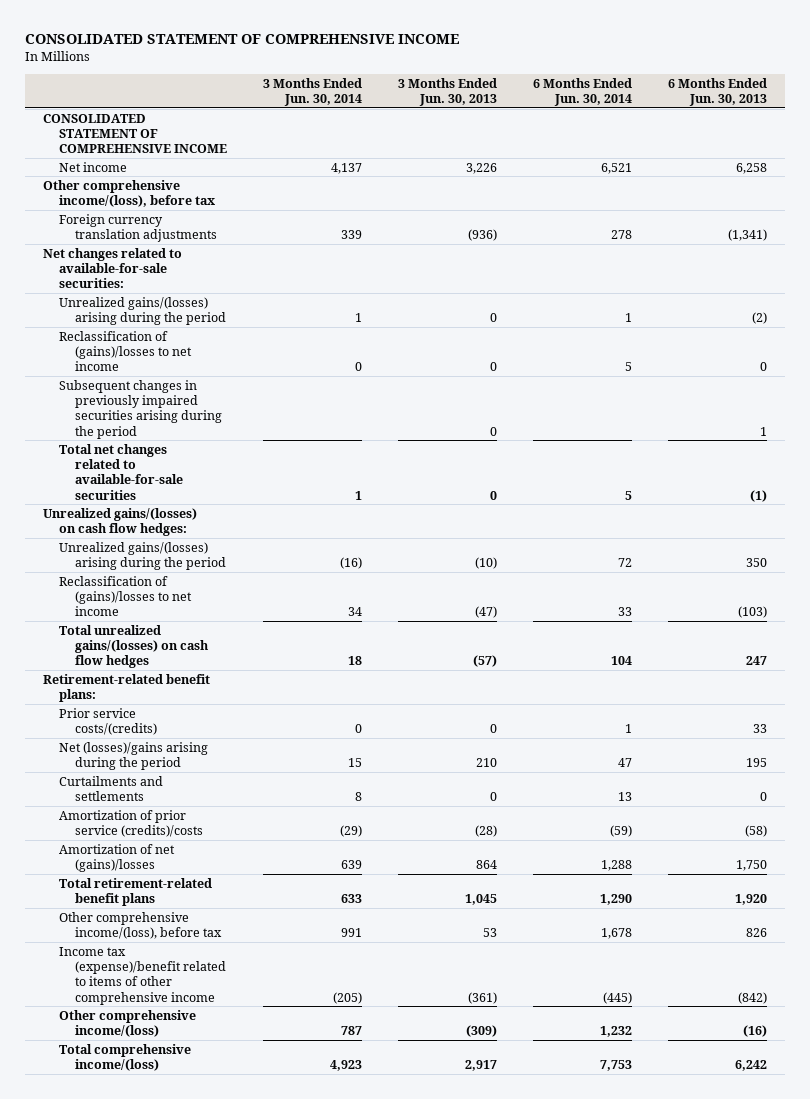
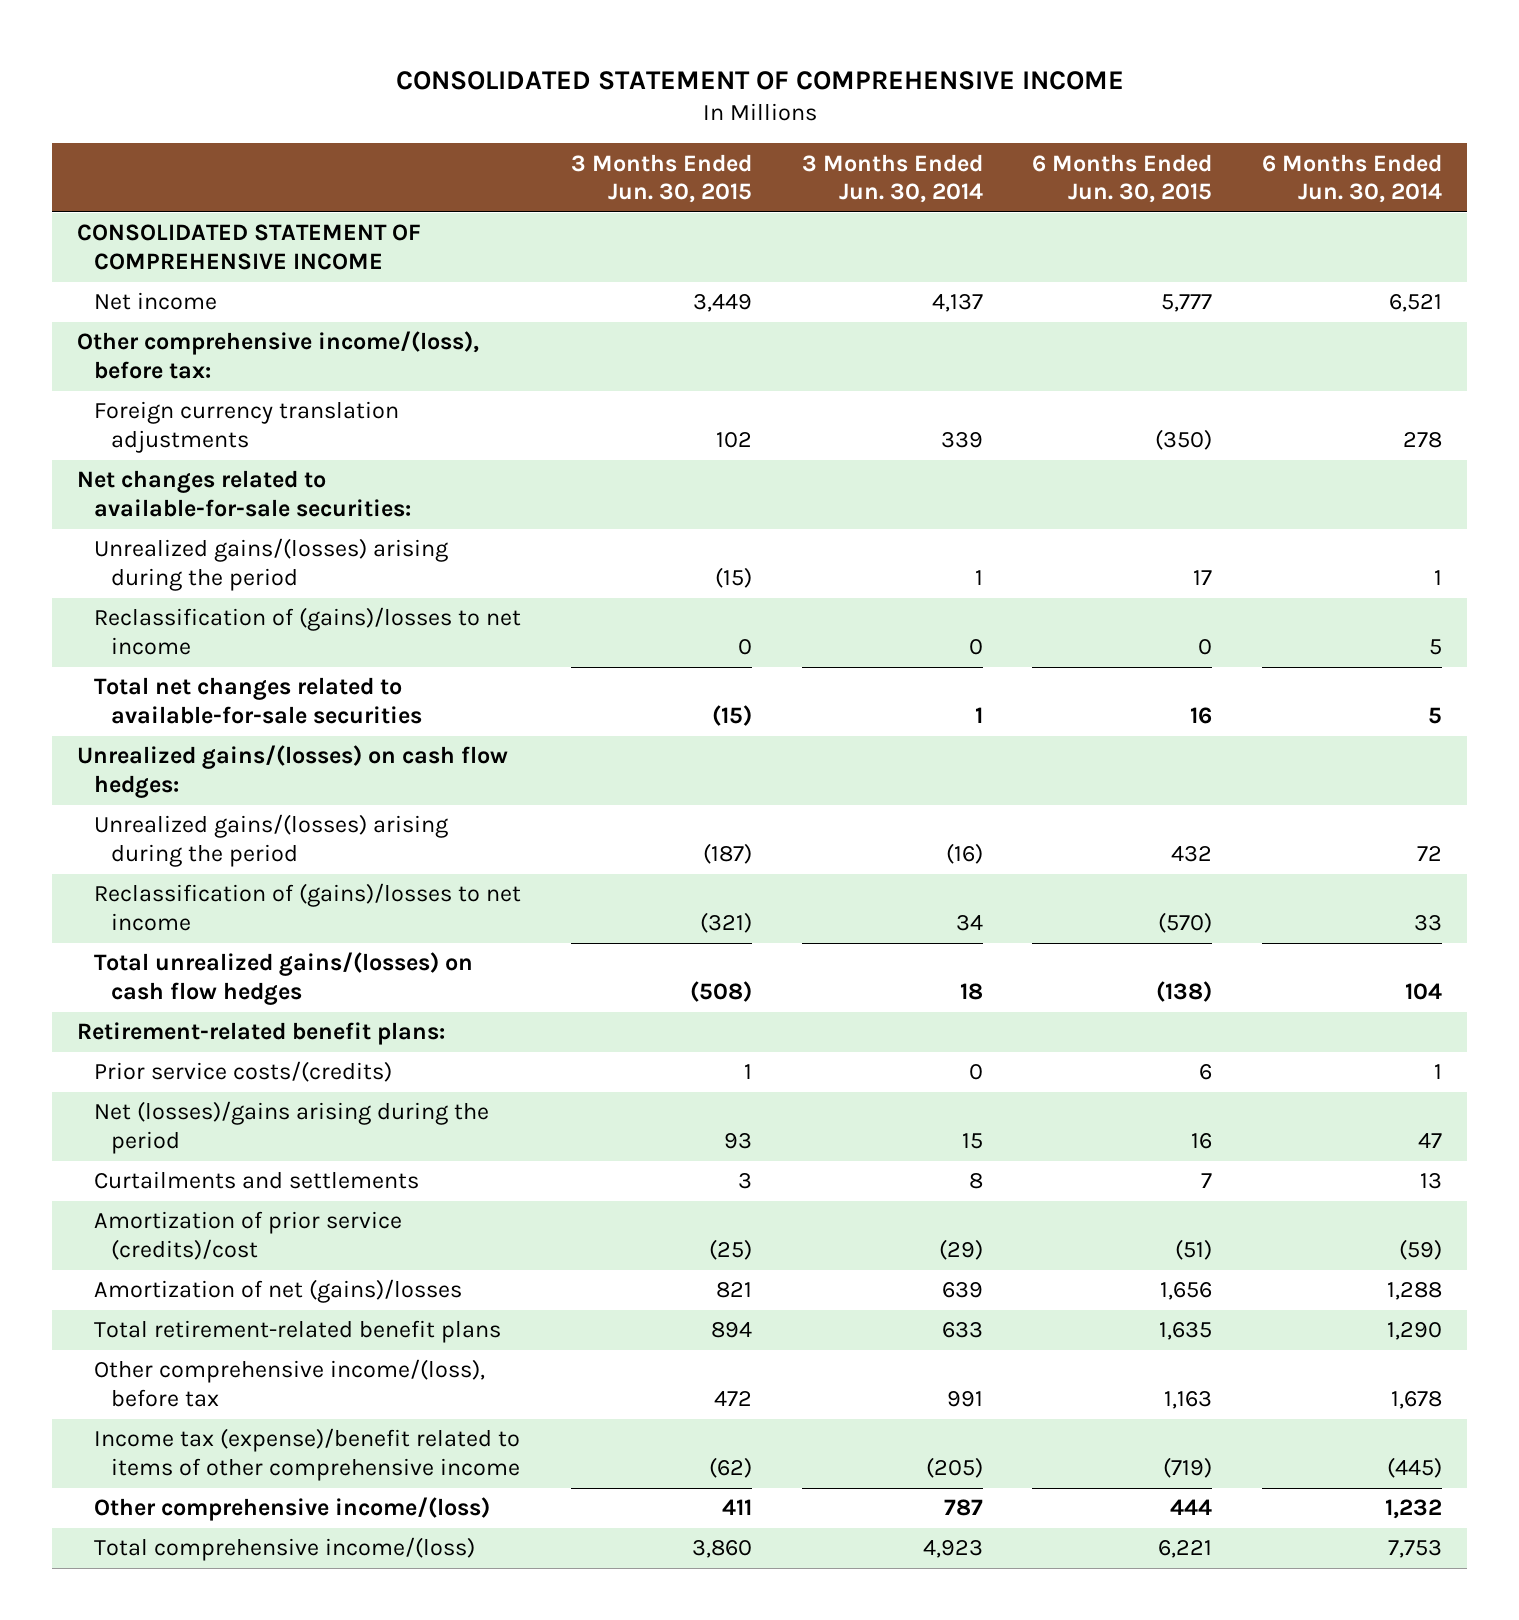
[397,77,497,107] 3 Months Ended Jun. 30, 2013 -> none
[667,77,767,107] 6 Months Ended Jun. 30, 2013 -> none
none -> [570,153,752,204] 3 Months Ended Jun. 30, 2015
none -> [1032,153,1213,204] 6 Months Ended Jun. 30, 2015
[42,179,215,208] Other comprehensive income/(loss), before tax -> [77,331,480,379] Other comprehensive income/(loss), before tax:
[58,379,222,439] Subsequent changes in previously impaired securities arising during the period -> none
[58,809,203,838] Amortization of prior service (credits)/costs -> [94,1211,403,1260] Amortization of prior service (credits)/cost

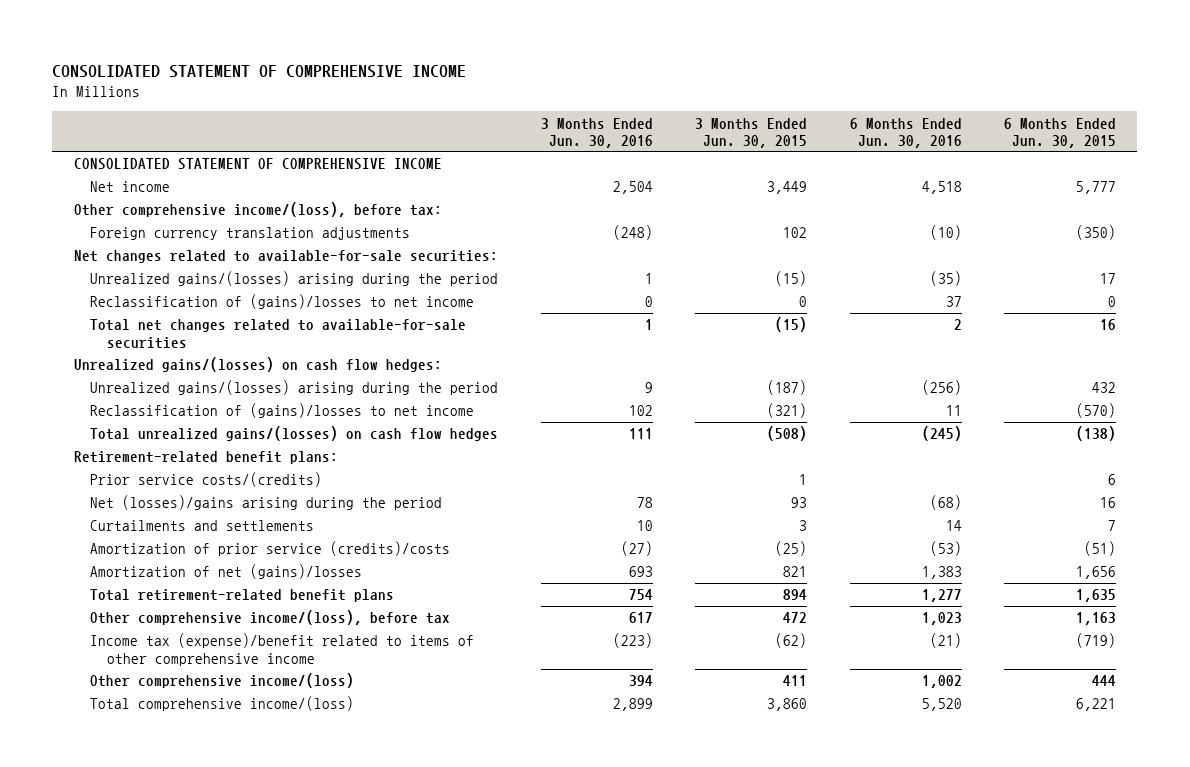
[801,153,983,204] 3 Months Ended Jun. 30, 2014 -> none
[1261,153,1442,204] 6 Months Ended Jun. 30, 2014 -> none
none -> [540,117,653,148] 3 Months Ended Jun. 30, 2016
none -> [849,117,962,148] 6 Months Ended Jun. 30, 2016
[94,1211,403,1260] Amortization of prior service (credits)/cost -> [90,541,451,557] Amortization of prior service (credits)/costs

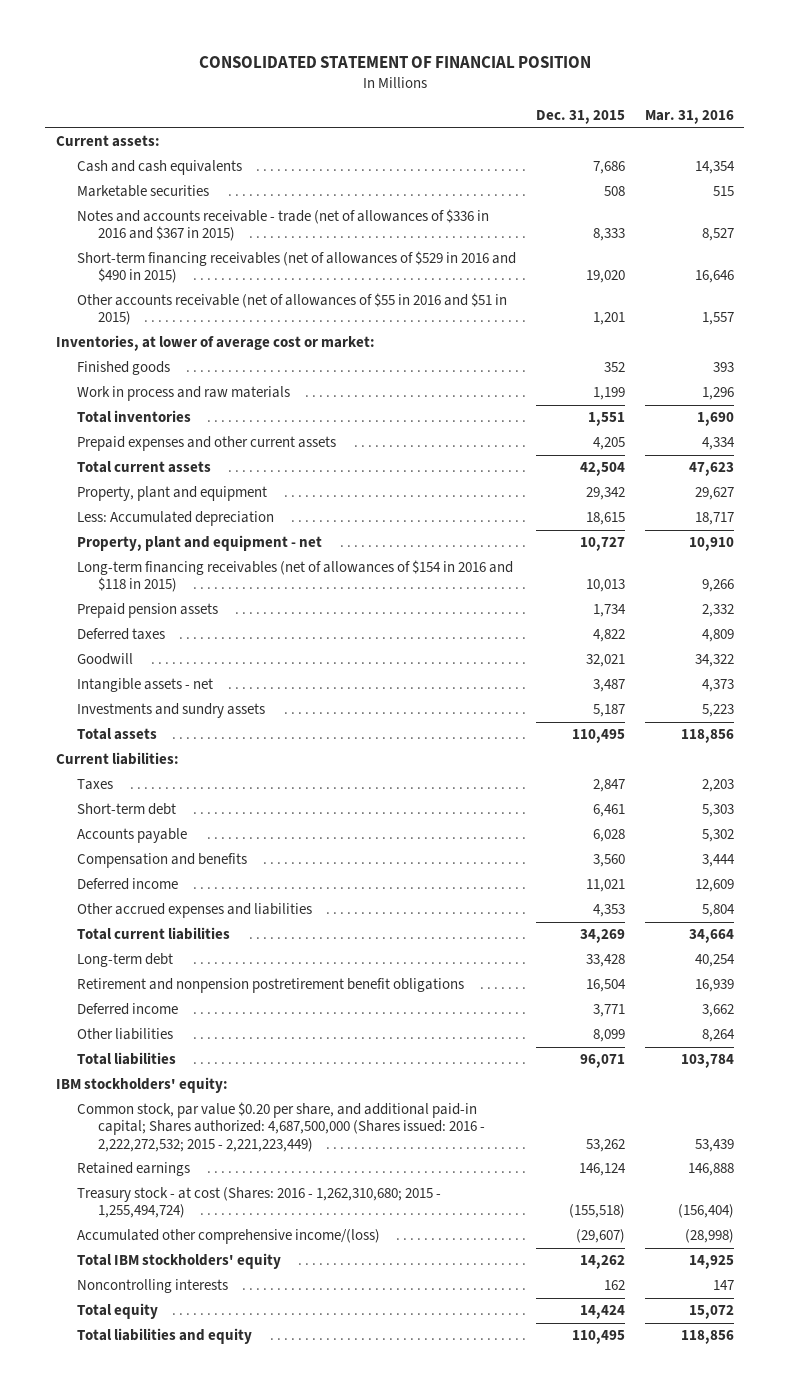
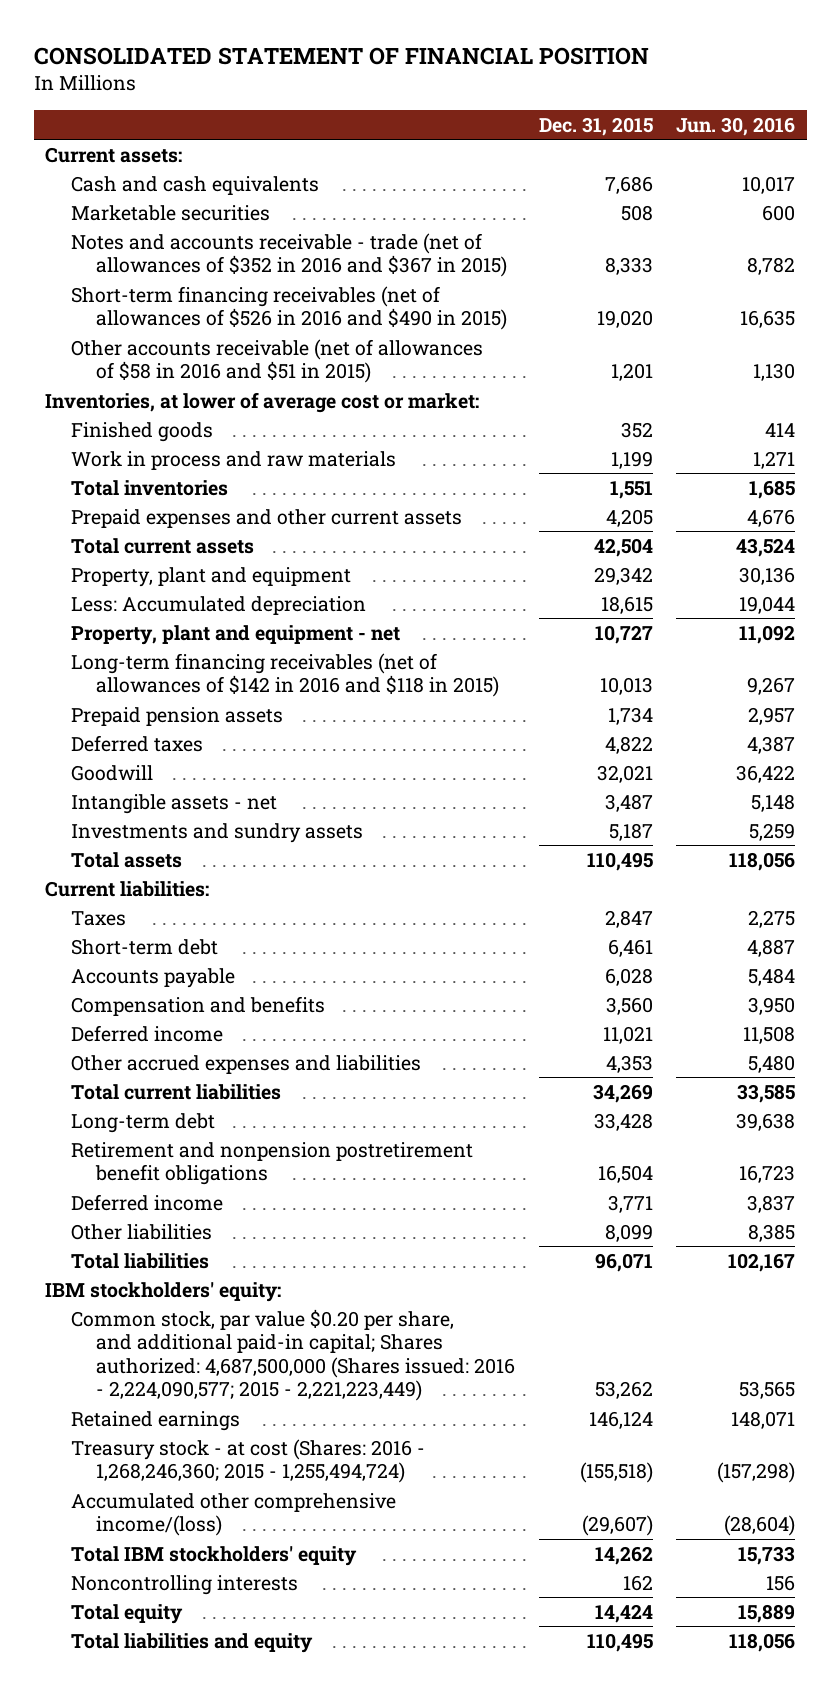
[644,110,734,125] Mar. 31, 2016 -> none
none -> [676,116,796,136] Jun. 30, 2016
[76,209,489,242] Notes and accounts receivable - trade (net of allowances of $336 in 2016 and $367 in 2015) -> [70,232,508,278] Notes and accounts receivable - trade (net of allowances of $352 in 2016 and $367 in 2015)
[76,251,516,284] Short-term financing receivables (net of allowances of $529 in 2016 and $490 in 2015) -> [70,285,508,331] Short-term financing receivables (net of allowances of $526 in 2016 and $490 in 2015)
[76,293,507,326] Other accounts receivable (net of allowances of $55 in 2016 and $51 in 2015) -> [70,338,483,384] Other accounts receivable (net of allowances of $58 in 2016 and $51 in 2015)
[76,560,513,593] Long-term financing receivables (net of allowances of $154 in 2016 and $118 in 2015) -> [70,652,500,698] Long-term financing receivables (net of allowances of $142 in 2016 and $118 in 2015)
[76,1102,485,1152] Common stock, par value $0.20 per share, and additional paid-in capital; Shares authorized: 4,687,500,000 (Shares issued: 2016 - 2,222,272,532; 2015 - 2,221,223,449) -> [70,1308,516,1402] Common stock, par value $0.20 per share, and additional paid-in capital; Shares authorized: 4,687,500,000 (Shares issued: 2016 - 2,224,090,577; 2015 - 2,221,223,449)
[76,1187,441,1219] Treasury stock - at cost (Shares: 2016 - 1,262,310,680; 2015 - 1,255,494,724) -> [70,1438,425,1484] Treasury stock - at cost (Shares: 2016 - 1,268,246,360; 2015 - 1,255,494,724)

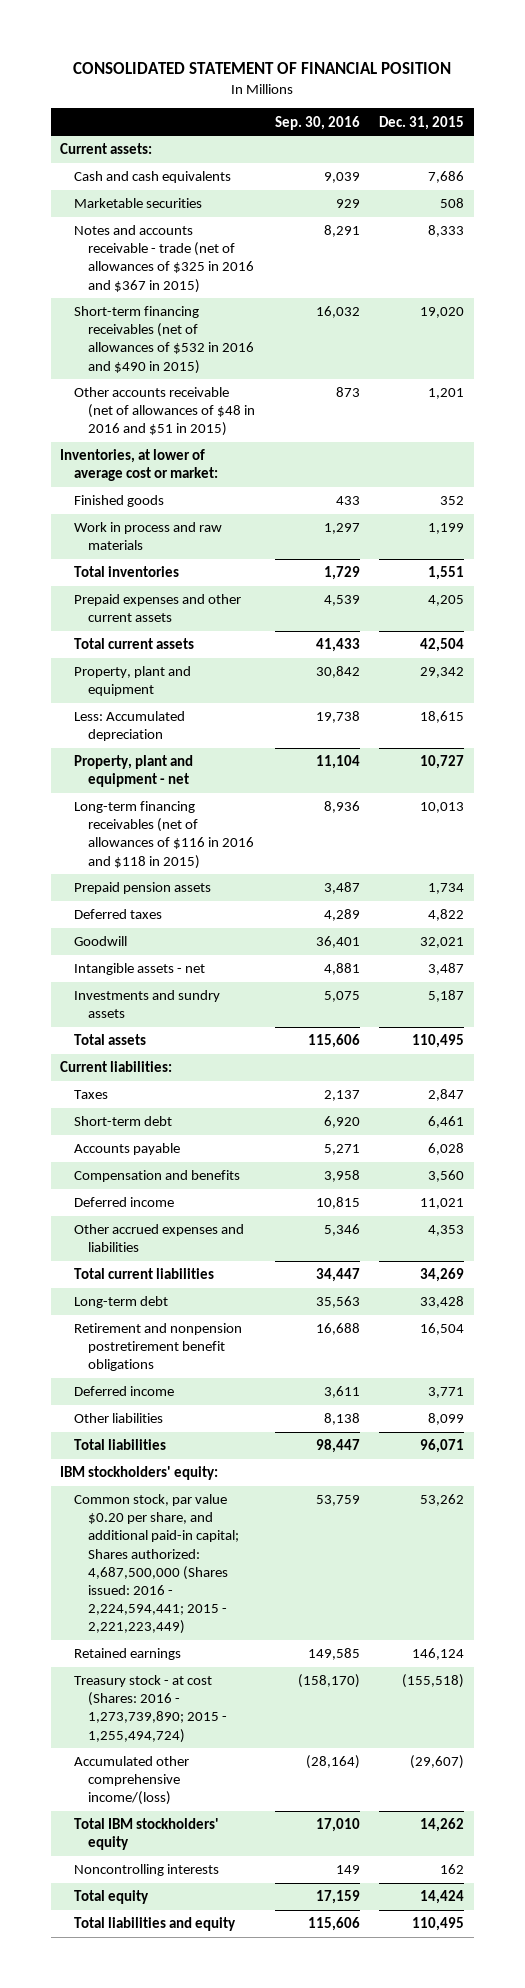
[676,116,796,136] Jun. 30, 2016 -> none
none -> [274,115,360,130] Sep. 30, 2016
[70,232,508,278] Notes and accounts receivable - trade (net of allowances of $352 in 2016 and $367 in 2015) -> [74,225,255,293] Notes and accounts receivable - trade (net of allowances of $325 in 2016 and $367 in 2015)
[70,285,508,331] Short-term financing receivables (net of allowances of $526 in 2016 and $490 in 2015) -> [74,306,255,374] Short-term financing receivables (net of allowances of $532 in 2016 and $490 in 2015)
[70,338,483,384] Other accounts receivable (net of allowances of $58 in 2016 and $51 in 2015) -> [74,387,256,437] Other accounts receivable (net of allowances of $48 in 2016 and $51 in 2015)
[70,652,500,698] Long-term financing receivables (net of allowances of $142 in 2016 and $118 in 2015) -> [74,801,255,869] Long-term financing receivables (net of allowances of $116 in 2016 and $118 in 2015)
[70,1308,516,1402] Common stock, par value $0.20 per share, and additional paid-in capital; Shares authorized: 4,687,500,000 (Shares issued: 2016 - 2,224,090,577; 2015 - 2,221,223,449) -> [74,1494,240,1634] Common stock, par value $0.20 per share, and additional paid-in capital; Shares authorized: 4,687,500,000 (Shares issued: 2016 - 2,224,594,441; 2015 - 2,221,223,449)
[70,1438,425,1484] Treasury stock - at cost (Shares: 2016 - 1,268,246,360; 2015 - 1,255,494,724) -> [74,1675,228,1743] Treasury stock - at cost (Shares: 2016 - 1,273,739,890; 2015 - 1,255,494,724)

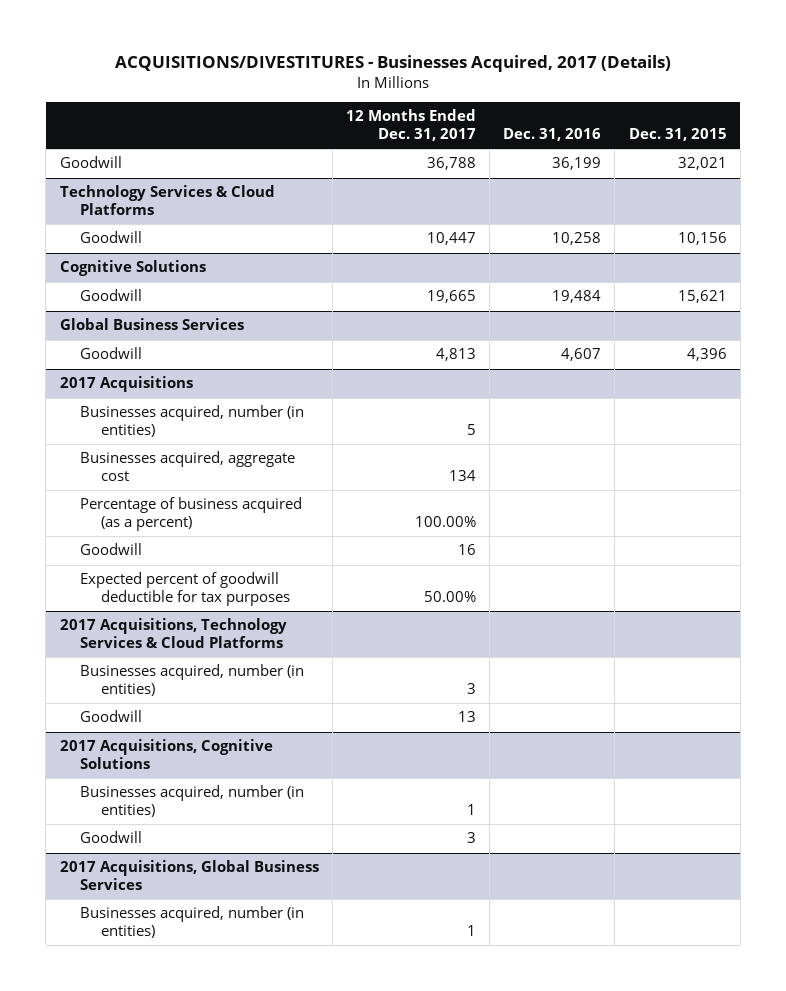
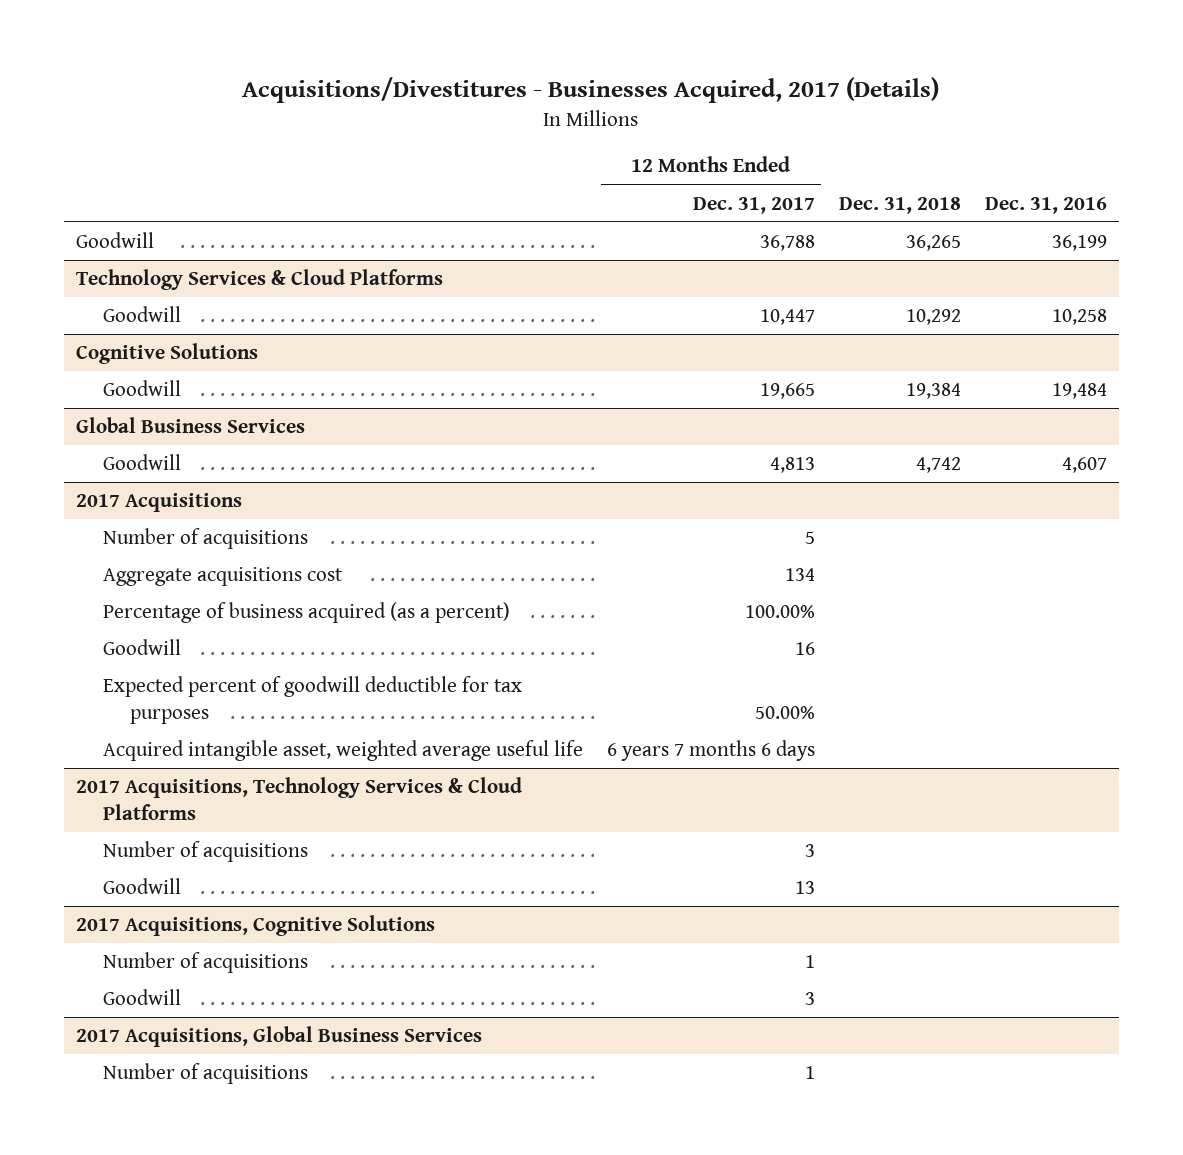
[115,55,672,73] ACQUISITIONS/DIVESTITURES - Businesses Acquired, 2017 (Details) -> [242,77,940,104] Acquisitions/Divestitures - Businesses Acquired, 2017 (Details)
[628,127,727,141] Dec. 31, 2015 -> none
none -> [838,196,961,214] Dec. 31, 2018
[80,405,305,438] Businesses acquired, number (in entities) -> [103,528,309,550] Number of acquisitions
[80,451,296,482] Businesses acquired, aggregate cost -> [103,567,344,587] Aggregate acquisitions cost
none -> [103,740,584,762] Acquired intangible asset, weighted average useful life
[80,664,305,697] Businesses acquired, number (in entities) -> [103,841,309,863] Number of acquisitions
[80,785,305,818] Businesses acquired, number (in entities) -> [103,952,309,974] Number of acquisitions
[80,906,305,939] Businesses acquired, number (in entities) -> [103,1063,309,1085] Number of acquisitions

